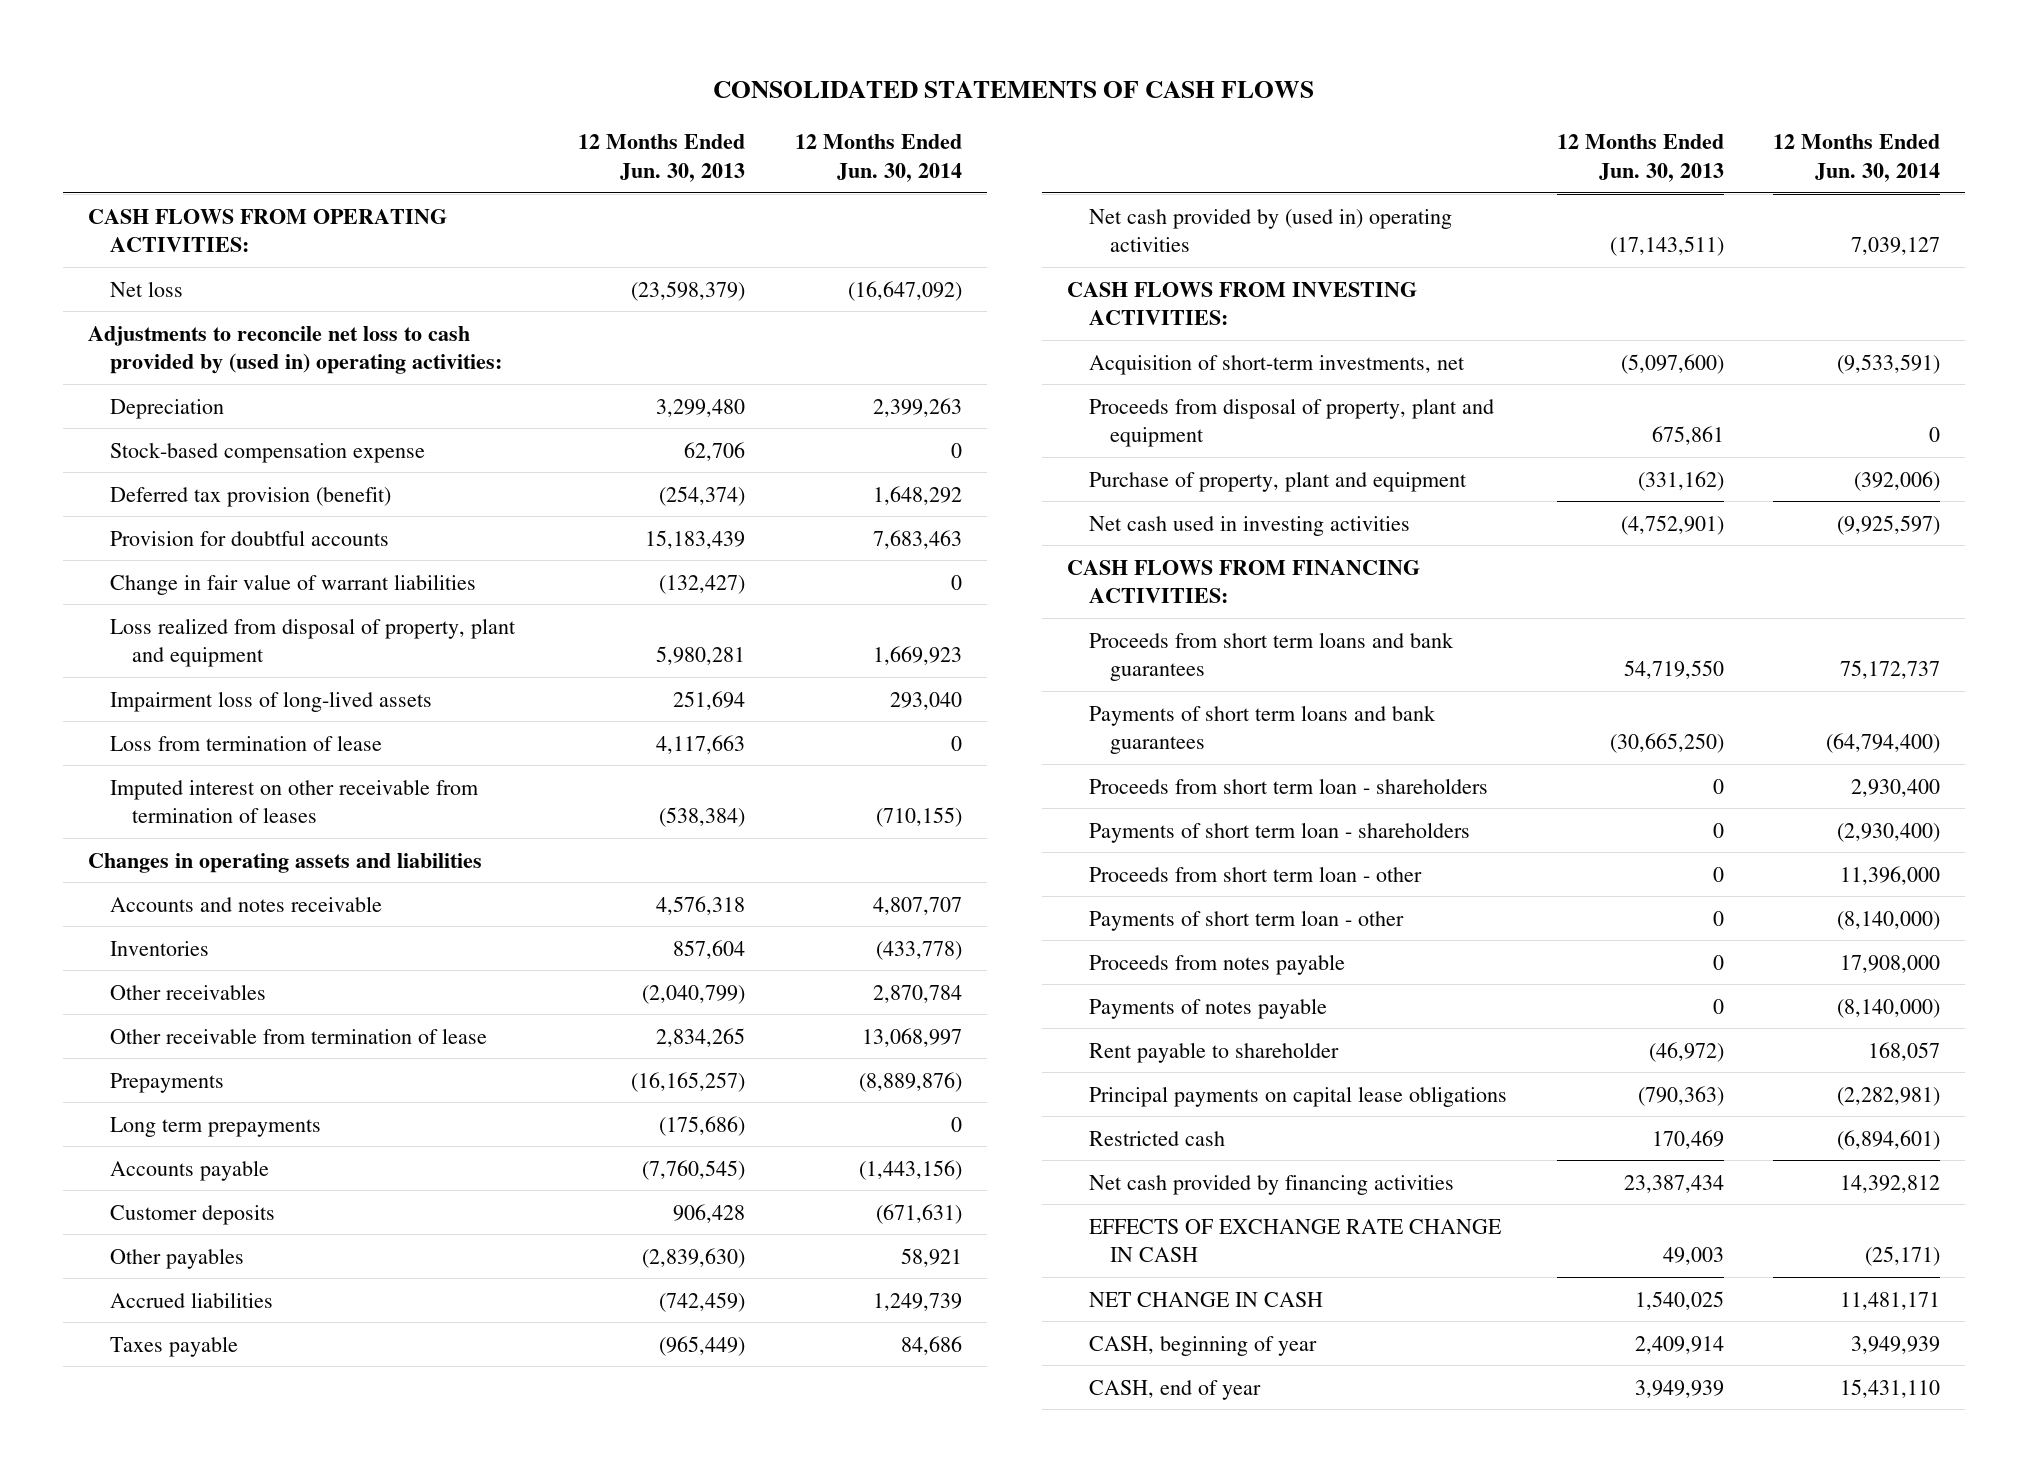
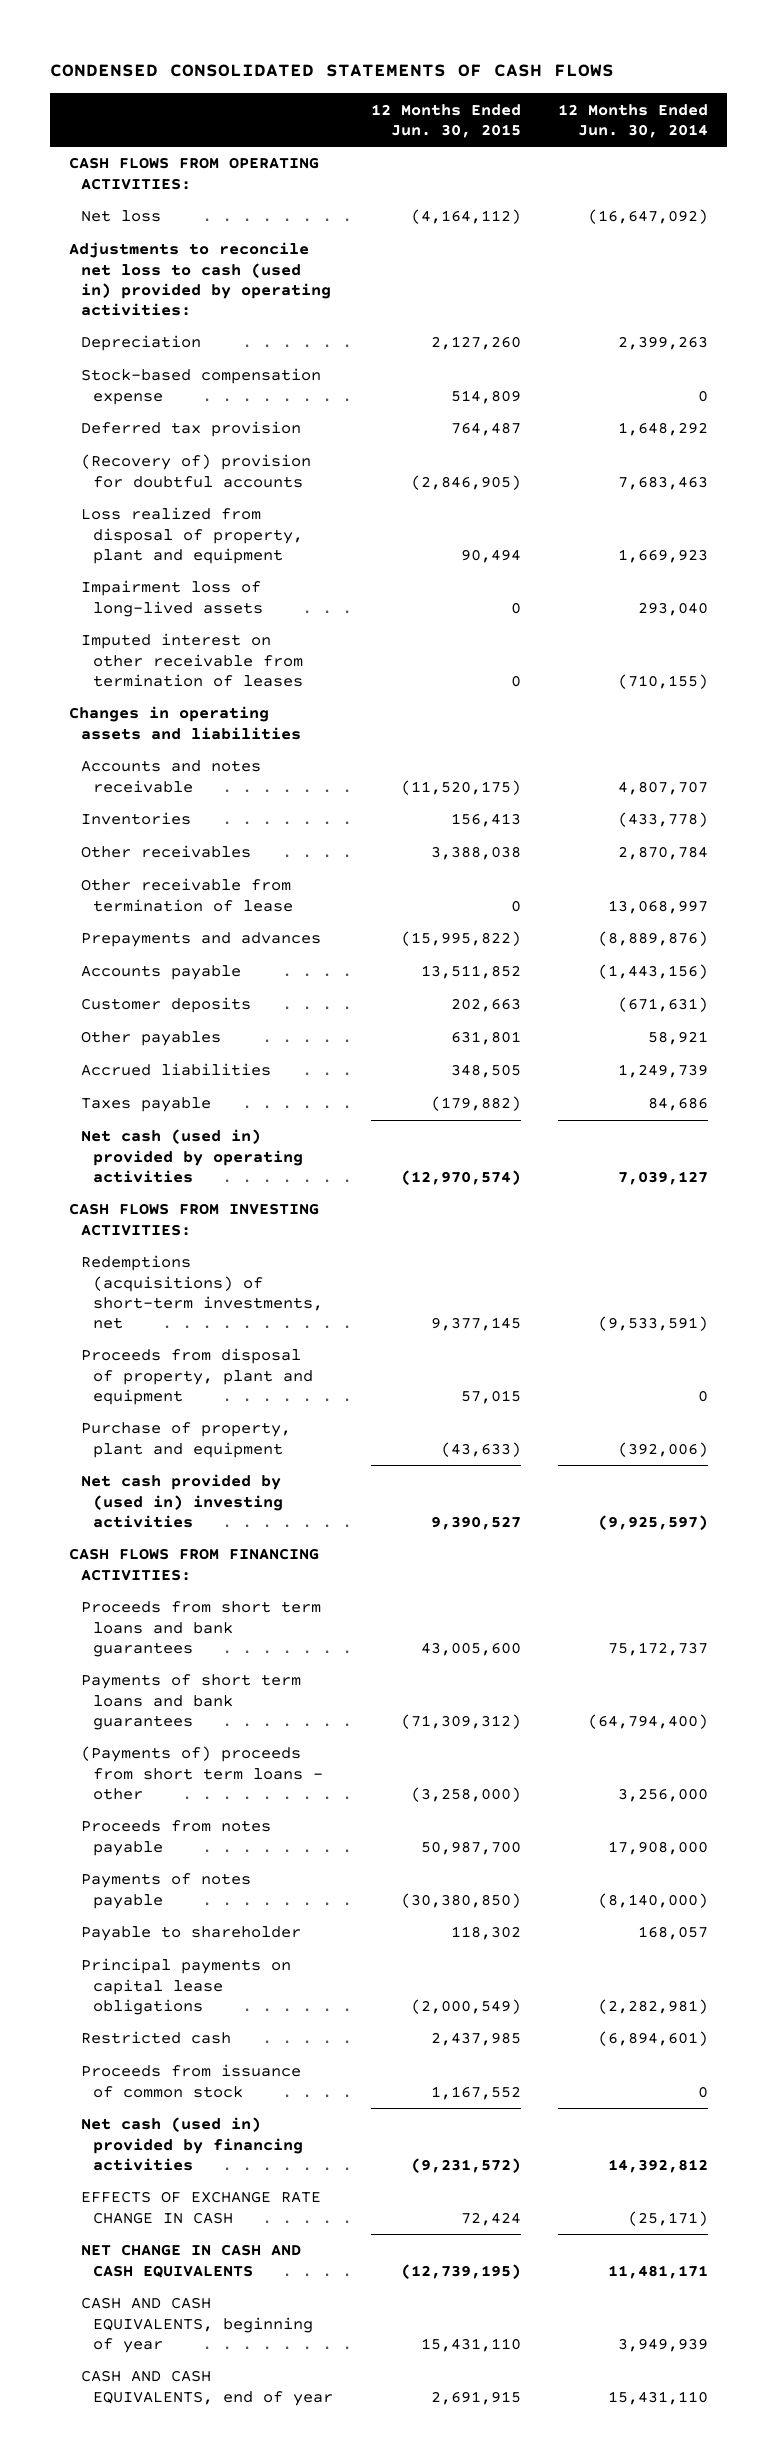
[713,80,1315,98] CONSOLIDATED STATEMENTS OF CASH FLOWS -> [49,64,614,78] CONDENSED CONSOLIDATED STATEMENTS OF CASH FLOWS
[577,134,745,182] 12 Months Ended Jun. 30, 2013 -> none
none -> [370,103,521,138] 12 Months Ended Jun. 30, 2015
[88,325,502,374] Adjustments to reconcile net loss to cash provided by (used in) operating activities: -> [68,242,331,316] Adjustments to reconcile net loss to cash (used in) provided by operating activities:
[109,573,476,595] Change in fair value of warrant liabilities -> none
[109,486,391,507] Deferred tax provision (benefit) -> [80,421,301,438] Deferred tax provision
[109,529,389,546] Provision for doubtful accounts -> [80,454,311,488] (Recovery of) provision for doubtful accounts
[109,734,382,751] Loss from termination of lease -> none
[109,1116,321,1137] Long term prepayments -> none
[109,1072,224,1093] Prepayments -> [80,932,321,948] Prepayments and advances
[1088,208,1452,252] Net cash provided by (used in) operating activities -> [80,1129,304,1183] Net cash (used in) provided by operating activities
[1088,354,1465,375] Acquisition of short-term investments, net -> [80,1255,324,1329] Redemptions (acquisitions) of short-term investments, net
[1088,515,1410,536] Net cash used in investing activities -> [80,1474,284,1528] Net cash provided by (used in) investing activities
[1088,777,1488,794] Proceeds from short term loan - shareholders -> none
[1088,821,1470,843] Payments of short term loan - shareholders -> none
[1088,909,1404,931] Payments of short term loan - other -> none
[1088,865,1422,882] Proceeds from short term loan - other -> [80,1746,324,1800] (Payments of) proceeds from short term loans - other
[1840,865,1941,885] 11,396,000 -> [618,1787,709,1802] 3,256,000
[1088,1041,1339,1063] Rent payable to shareholder -> [80,1926,301,1942] Payable to shareholder
none -> [80,2064,301,2098] Proceeds from issuance of common stock
[1088,1174,1454,1195] Net cash provided by financing activities -> [80,2117,304,2171] Net cash (used in) provided by financing activities
[1088,1291,1323,1307] NET CHANGE IN CASH -> [80,2244,301,2278] NET CHANGE IN CASH AND CASH EQUIVALENTS
[1088,1335,1317,1356] CASH, beginning of year -> [80,2297,314,2353] CASH AND CASH EQUIVALENTS, beginning of year
[1088,1379,1261,1400] CASH, end of year -> [80,2370,334,2406] CASH AND CASH EQUIVALENTS, end of year

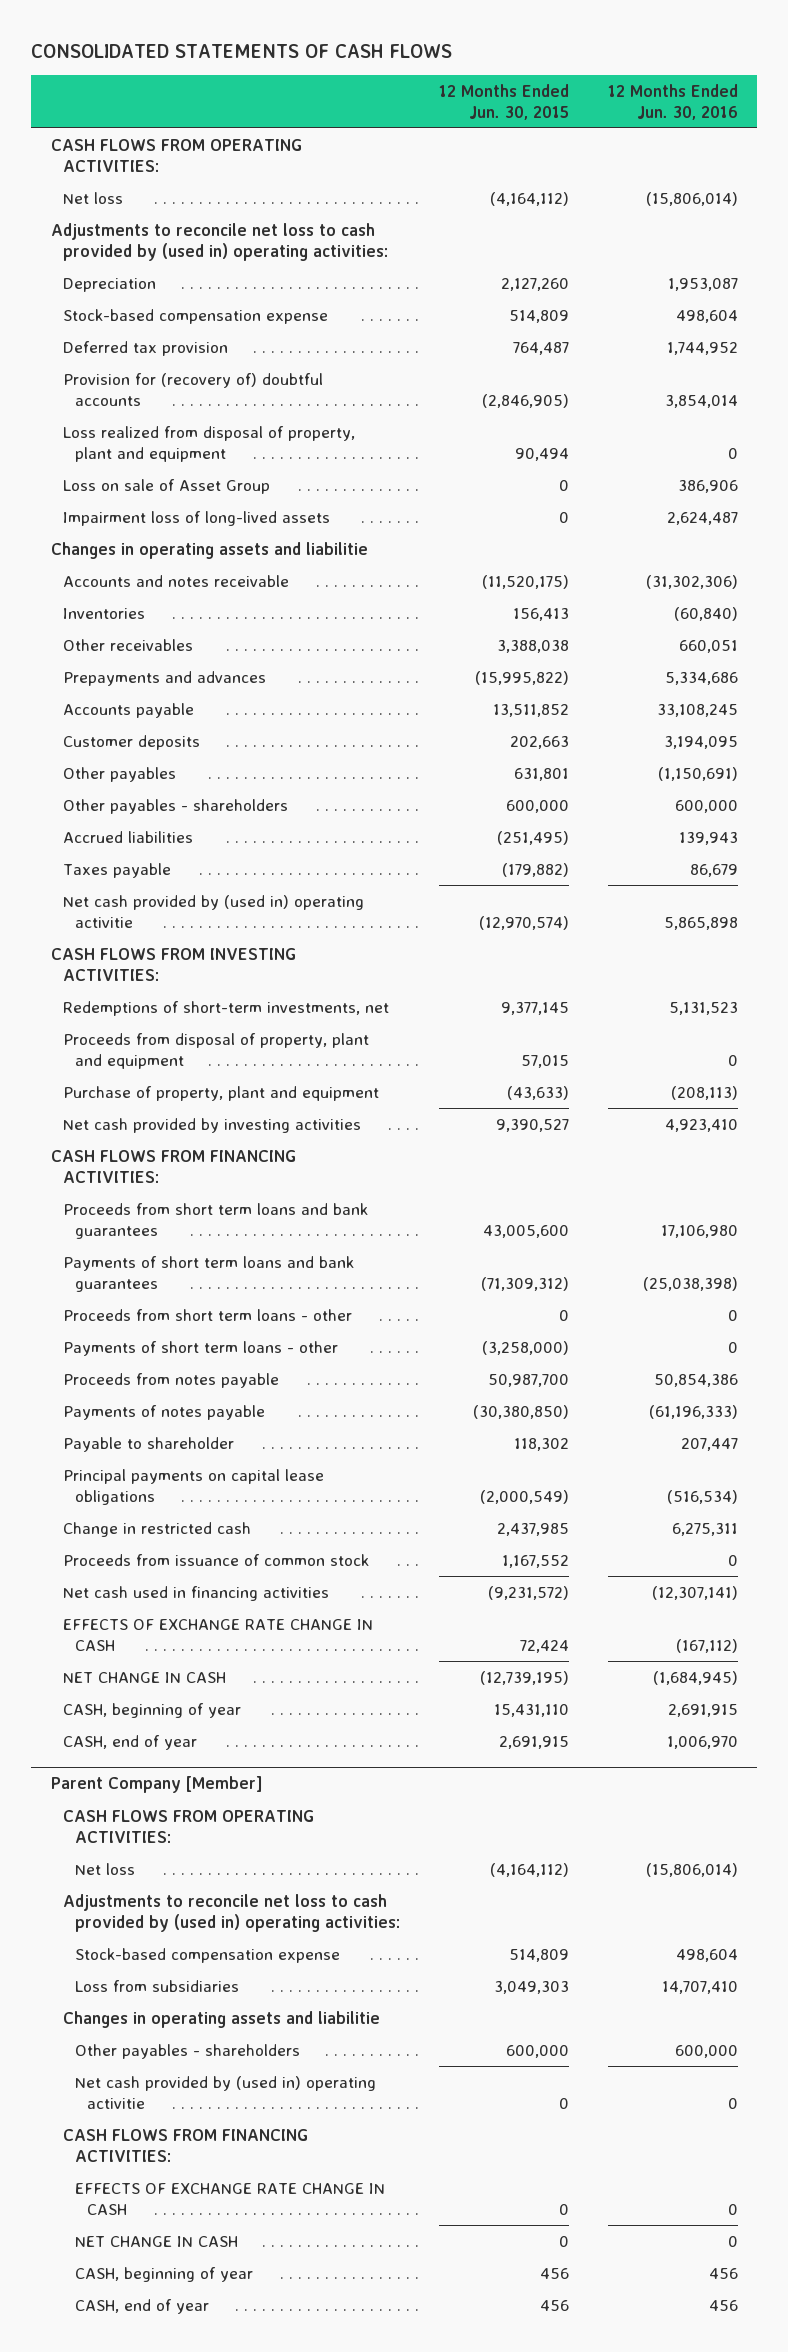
[49,64,614,78] CONDENSED CONSOLIDATED STATEMENTS OF CASH FLOWS -> [31,43,453,58] CONSOLIDATED STATEMENTS OF CASH FLOWS
[558,103,709,138] 12 Months Ended Jun. 30, 2014 -> none
none -> [607,83,738,120] 12 Months Ended Jun. 30, 2016
[68,242,331,316] Adjustments to reconcile net loss to cash (used in) provided by operating activities: -> [50,222,388,261] Adjustments to reconcile net loss to cash provided by (used in) operating activities:
[80,454,311,488] (Recovery of) provision for doubtful accounts -> [62,372,323,406] Provision for (recovery of) doubtful accounts
none -> [62,478,270,494] Loss on sale of Asset Group
[80,633,304,687] Imputed interest on other receivable from termination of leases -> none
[68,706,301,740] Changes in operating assets and liabilities -> [50,541,368,559] Changes in operating assets and liabilitie
[80,878,294,912] Other receivable from termination of lease -> none
none -> [62,798,288,814] Other payables - shareholders
[450,1064,521,1079] 348,505 -> [496,830,569,845] (251,495)
[80,1129,304,1183] Net cash (used in) provided by operating activities -> [62,894,364,928] Net cash provided by (used in) operating activitie
[80,1255,324,1329] Redemptions (acquisitions) of short-term investments, net -> [62,1000,389,1016] Redemptions of short-term investments, net
[80,1474,284,1528] Net cash provided by (used in) investing activities -> [62,1117,361,1133] Net cash provided by investing activities
[80,1746,324,1800] (Payments of) proceeds from short term loans - other -> [62,1308,352,1321] Proceeds from short term loans - other
[410,1786,521,1802] (3,258,000) -> [558,1309,569,1321] 0
none -> [62,1340,338,1356] Payments of short term loans - other
[80,2031,231,2045] Restricted cash -> [62,1521,251,1537] Change in restricted cash
[80,2117,304,2171] Net cash (used in) provided by financing activities -> [62,1585,329,1601] Net cash used in financing activities
[80,2244,301,2278] NET CHANGE IN CASH AND CASH EQUIVALENTS -> [62,1671,226,1683] NET CHANGE IN CASH
[80,2297,314,2353] CASH AND CASH EQUIVALENTS, beginning of year -> [62,1702,241,1718] CASH, beginning of year
[80,2370,334,2406] CASH AND CASH EQUIVALENTS, end of year -> [62,1734,197,1750] CASH, end of year
none -> [50,1776,263,1794] Parent Company [Member]
none -> [62,1809,314,1843] CASH FLOWS FROM OPERATING ACTIVITIES:
none -> [74,1862,135,1875] Net loss
none -> [62,1893,400,1932] Adjustments to reconcile net loss to cash provided by (used in) operating activities:
none -> [74,1947,340,1963] Stock-based compensation expense
none -> [74,1979,239,1992] Loss from subsidiaries
none -> [62,2010,380,2028] Changes in operating assets and liabilitie
none -> [74,2043,300,2059] Other payables - shareholders
none -> [74,2075,376,2109] Net cash provided by (used in) operating activitie
none -> [62,2128,308,2162] CASH FLOWS FROM FINANCING ACTIVITIES:
none -> [74,2182,385,2215] EFFECTS OF EXCHANGE RATE CHANGE IN CASH
none -> [74,2235,238,2247] NET CHANGE IN CASH
none -> [74,2266,253,2282] CASH, beginning of year
none -> [74,2298,209,2314] CASH, end of year

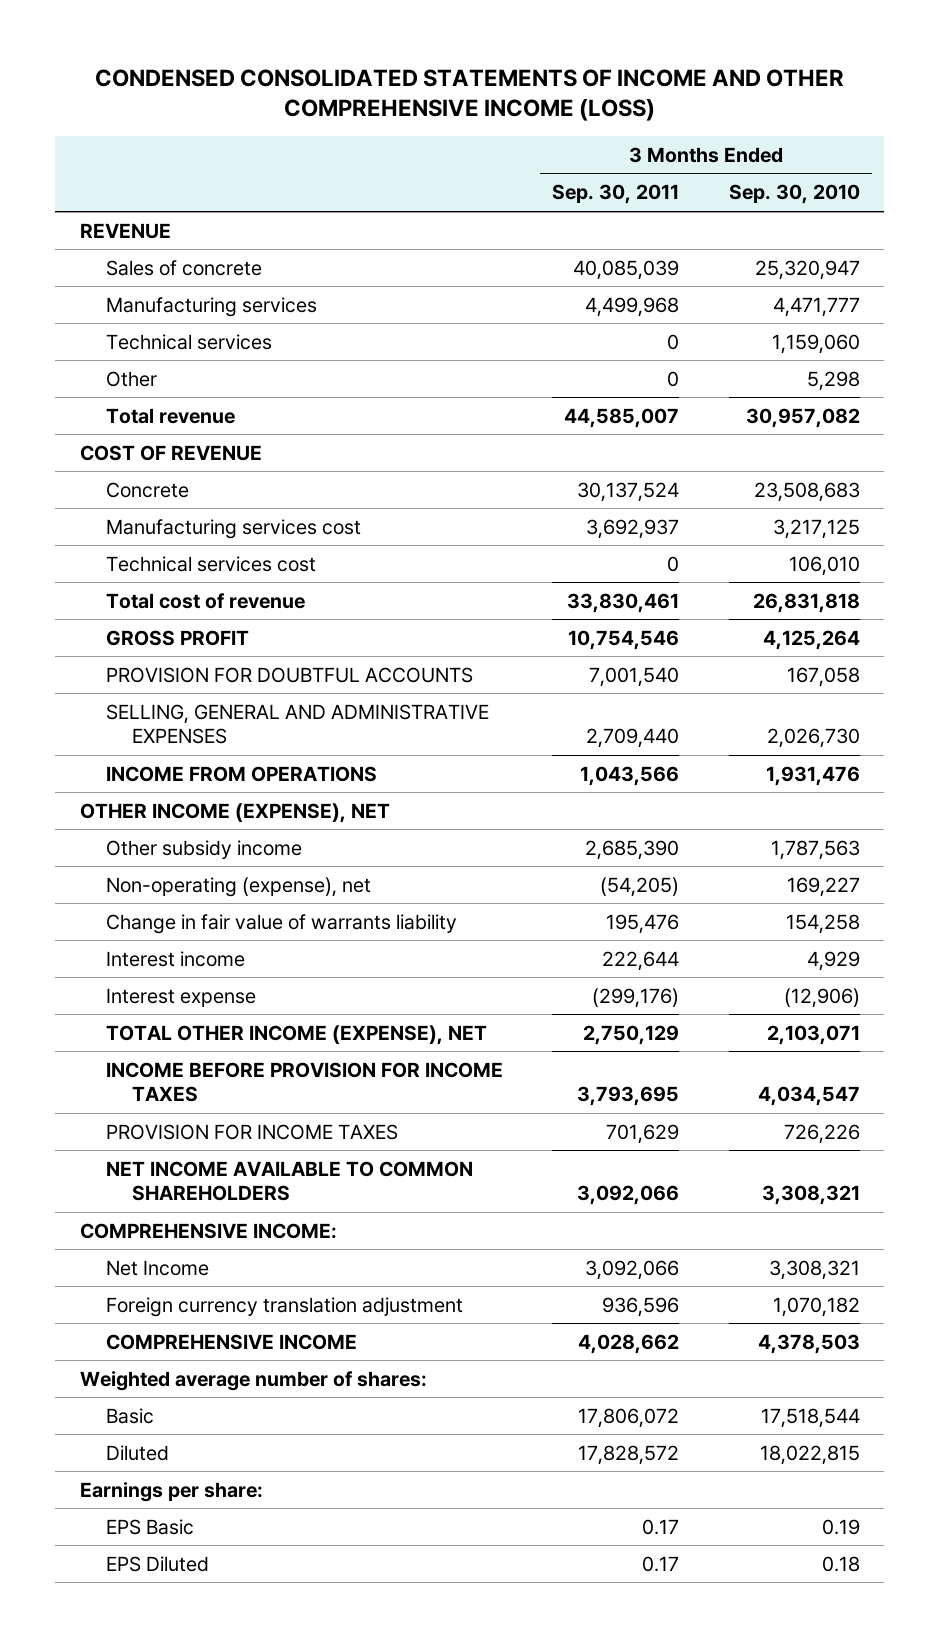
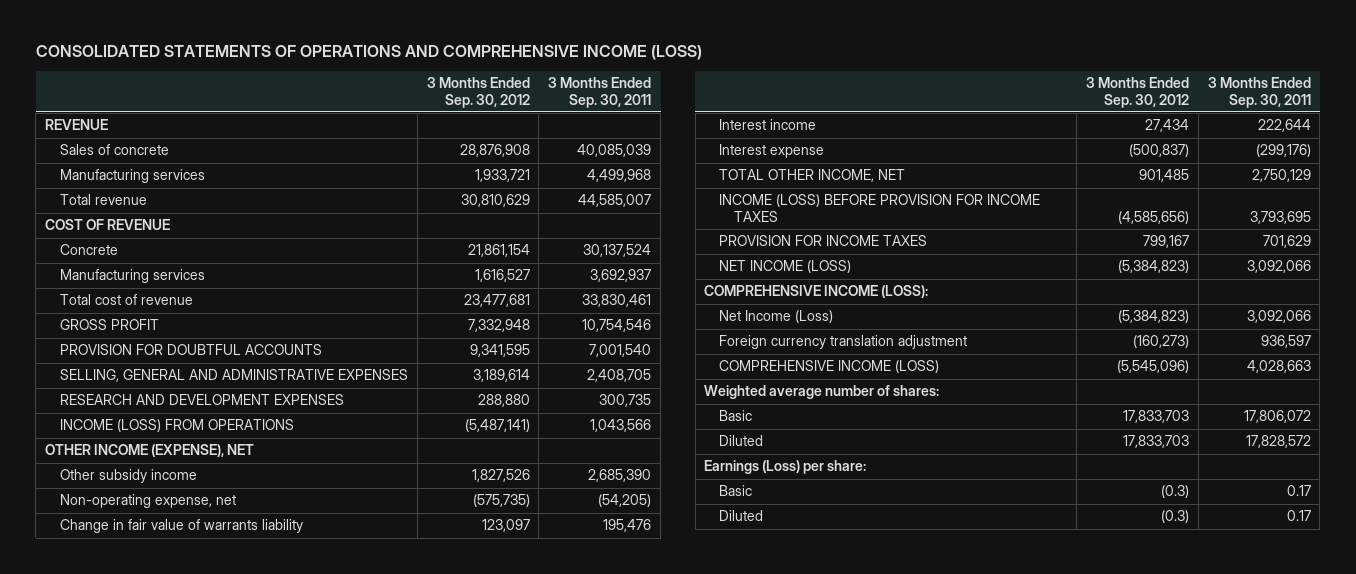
[94,68,844,122] CONDENSED CONSOLIDATED STATEMENTS OF INCOME AND OTHER COMPREHENSIVE INCOME (LOSS) -> [35,45,702,61] CONSOLIDATED STATEMENTS OF OPERATIONS AND COMPREHENSIVE INCOME (LOSS)
[728,184,860,205] Sep. 30, 2010 -> none
none -> [426,77,530,108] 3 Months Ended Sep. 30, 2012
[105,333,272,350] Technical services -> none
[105,370,157,387] Other -> none
[105,555,316,572] Technical services cost -> none
[105,518,361,539] Manufacturing services cost -> [59,269,205,284] Manufacturing services
[586,727,680,748] 2,709,440 -> [587,369,652,383] 2,408,705
none -> [59,394,344,406] RESEARCH AND DEVELOPMENT EXPENSES
[105,765,377,782] INCOME FROM OPERATIONS -> [59,419,294,433] INCOME (LOSS) FROM OPERATIONS
[105,876,371,897] Non-operating (expense), net -> [59,494,236,509] Non-operating expense, net
[105,1024,487,1045] TOTAL OTHER INCOME (EXPENSE), NET -> [719,169,906,183] TOTAL OTHER INCOME, NET
[105,1061,503,1102] INCOME BEFORE PROVISION FOR INCOME TAXES -> [719,194,1041,222] INCOME (LOSS) BEFORE PROVISION FOR INCOME TAXES
[105,1160,473,1201] NET INCOME AVAILABLE TO COMMON SHAREHOLDERS -> [719,260,852,274] NET INCOME (LOSS)
[79,1222,337,1239] COMPREHENSIVE INCOME: -> [704,285,929,299] COMPREHENSIVE INCOME (LOSS):
[105,1259,209,1276] Net Income -> [719,310,834,324] Net Income (Loss)
[602,1296,680,1317] 936,596 -> [1260,335,1311,349] 936,597
[105,1333,357,1350] COMPREHENSIVE INCOME -> [719,360,940,374] COMPREHENSIVE INCOME (LOSS)
[578,1333,680,1354] 4,028,662 -> [1246,360,1311,374] 4,028,663
[79,1481,263,1502] Earnings per share: -> [704,460,867,475] Earnings (Loss) per share:
[105,1518,194,1535] EPS Basic -> [719,485,753,497] Basic
[105,1555,209,1572] EPS Diluted -> [719,510,764,522] Diluted

